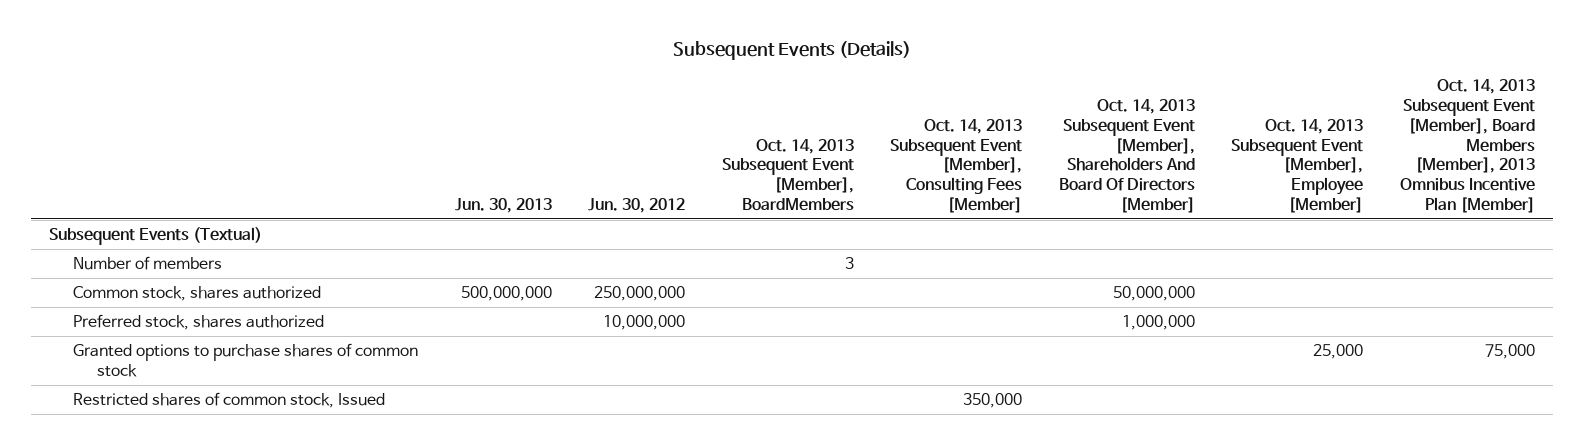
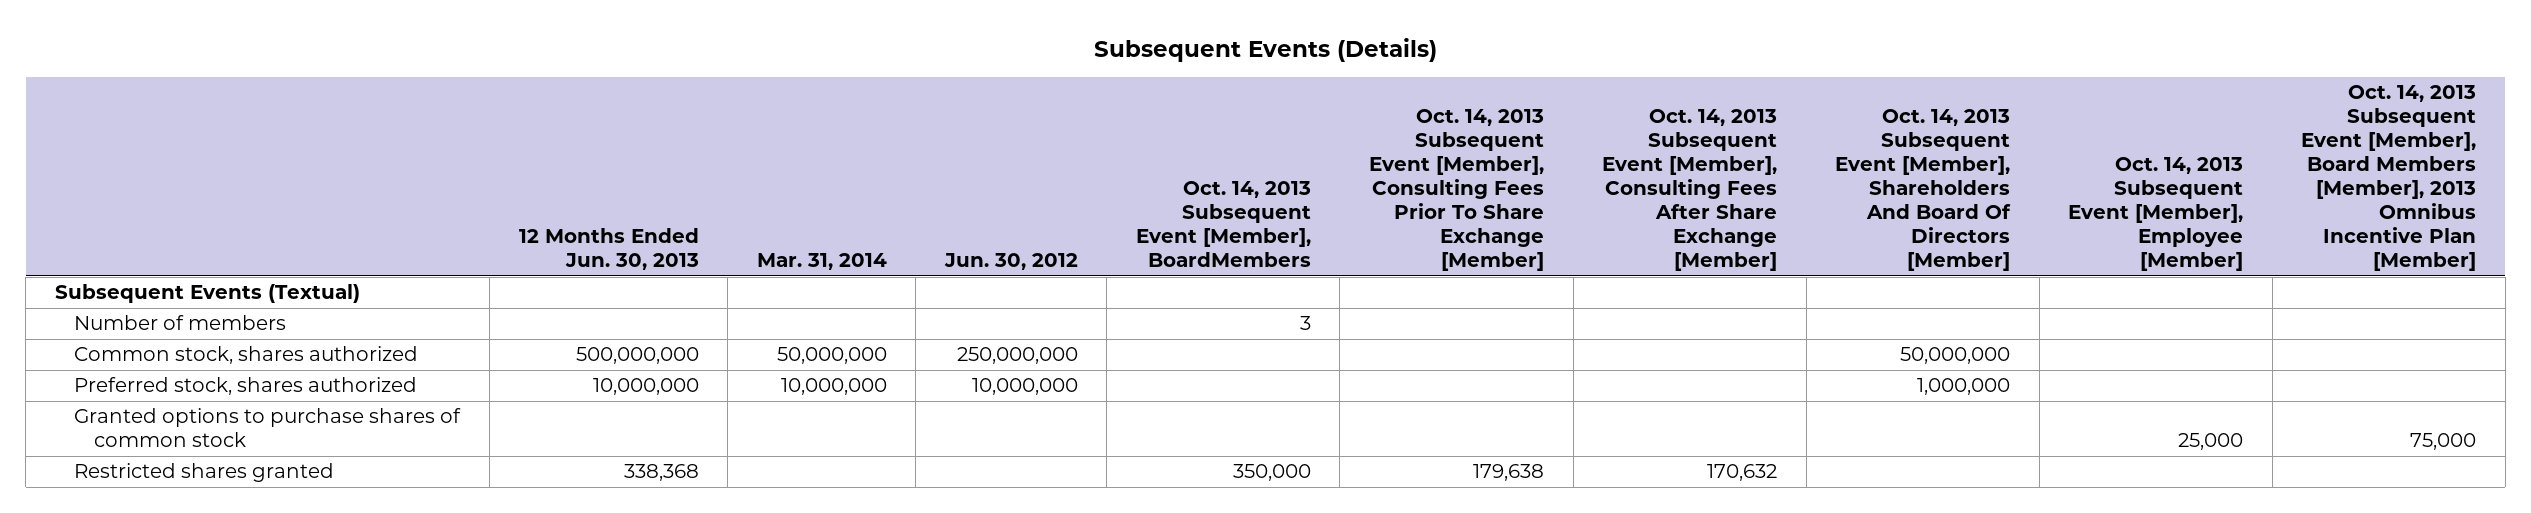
[454,198,552,214] Jun. 30, 2013 -> none
[890,118,1023,214] Oct. 14, 2013 Subsequent Event [Member], Consulting Fees [Member] -> none
none -> [518,228,699,271] 12 Months Ended Jun. 30, 2013
none -> [756,253,887,271] Mar. 31, 2014
none -> [1368,108,1544,272] Oct. 14, 2013 Subsequent Event [Member], Consulting Fees Prior To Share Exchange [Member]
none -> [1602,108,1778,272] Oct. 14, 2013 Subsequent Event [Member], Consulting Fees After Share Exchange [Member]
[73,392,386,409] Restricted shares of common stock, Issued -> none
none -> [74,463,335,483] Restricted shares granted

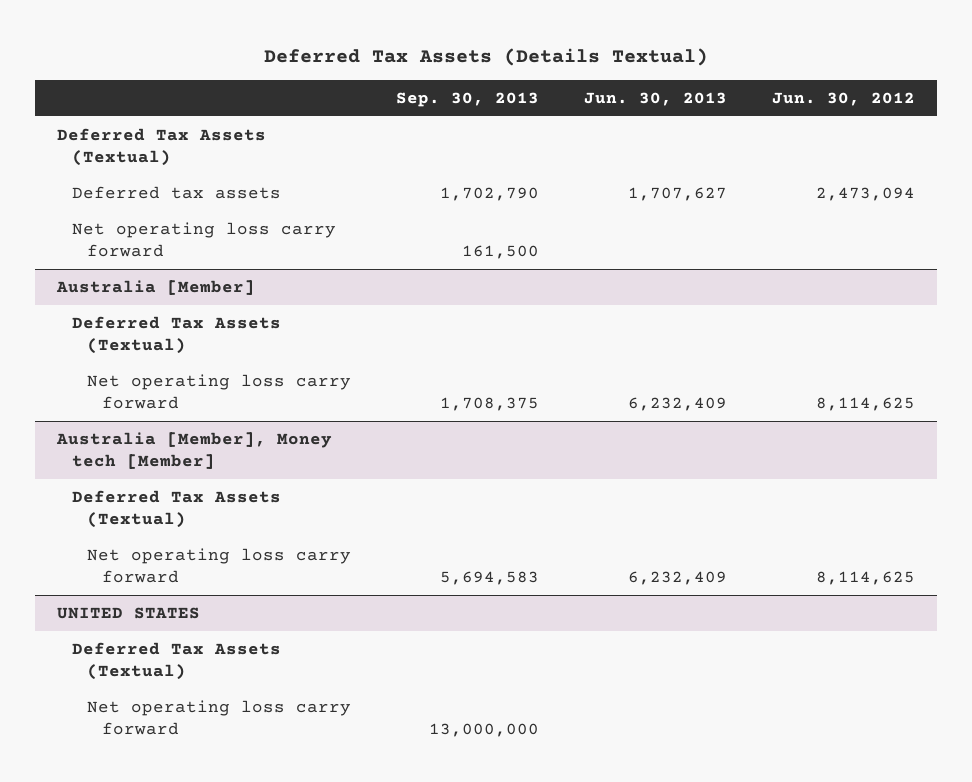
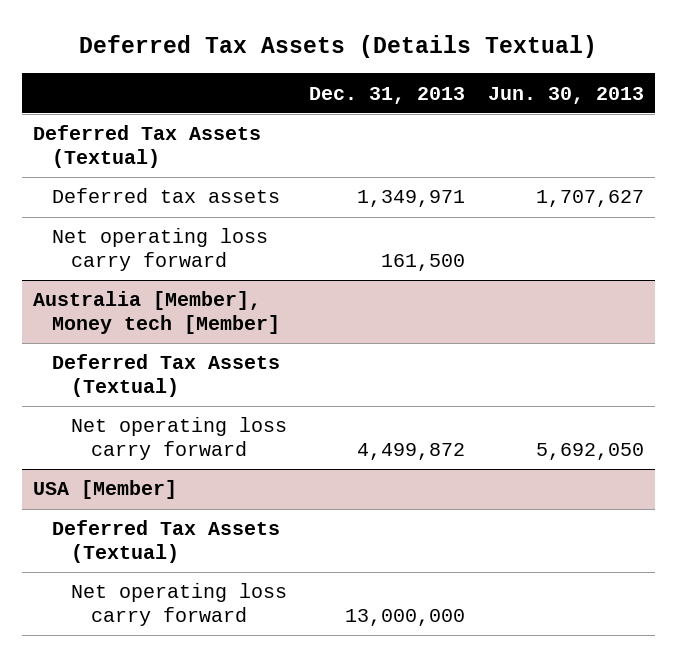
[395,91,539,107] Sep. 30, 2013 -> none
[771,91,915,106] Jun. 30, 2012 -> none
none -> [309,86,466,104] Dec. 31, 2013
[56,280,256,296] Australia [Member] -> none
[72,316,282,355] Deferred Tax Assets (Textual) -> none
[86,374,351,410] Net operating loss carry forward -> none
[57,607,201,620] UNITED STATES -> none
[72,642,282,681] Deferred Tax Assets (Textual) -> none
[86,700,351,736] Net operating loss carry forward -> none
[627,571,727,586] 6,232,409 -> [535,442,644,460] 5,692,050
none -> [32,480,177,500] USA [Member]
none -> [52,520,281,563] Deferred Tax Assets (Textual)
none -> [71,583,288,626] Net operating loss carry forward

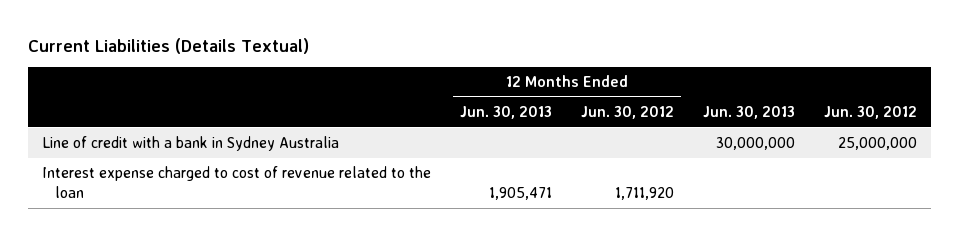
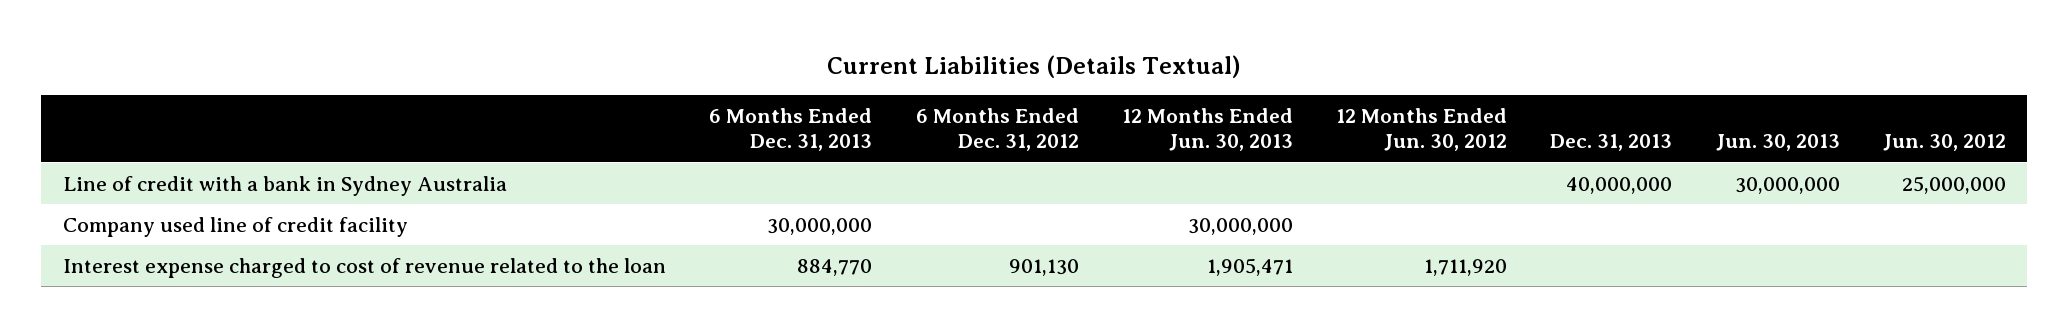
none -> [709,107,873,152] 6 Months Ended Dec. 31, 2013
none -> [915,107,1079,152] 6 Months Ended Dec. 31, 2012
none -> [1550,134,1673,152] Dec. 31, 2013
none -> [63,216,409,237] Company used line of credit facility

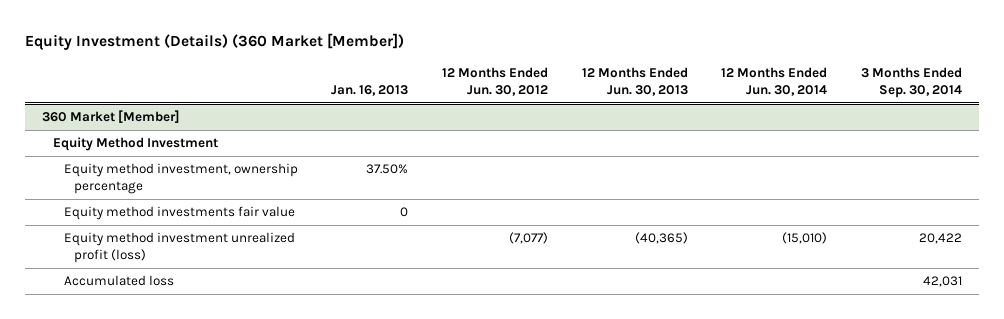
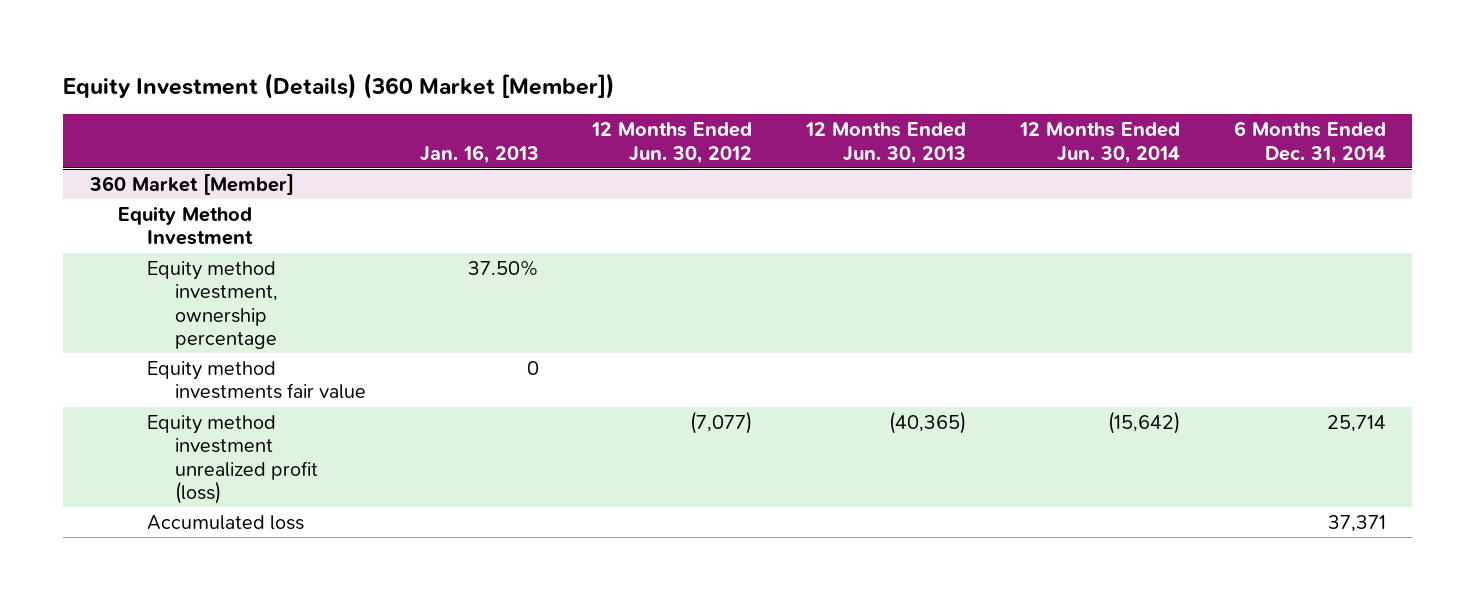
[860,67,962,98] 3 Months Ended Sep. 30, 2014 -> none
none -> [1233,121,1386,164] 6 Months Ended Dec. 31, 2014
[782,232,828,245] (15,010) -> [1107,411,1180,435] (15,642)

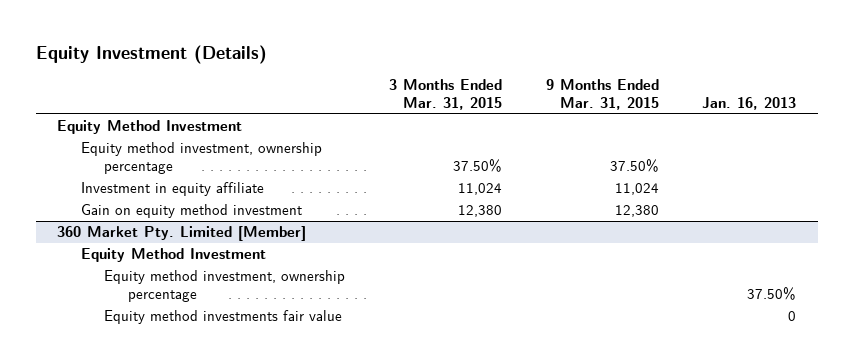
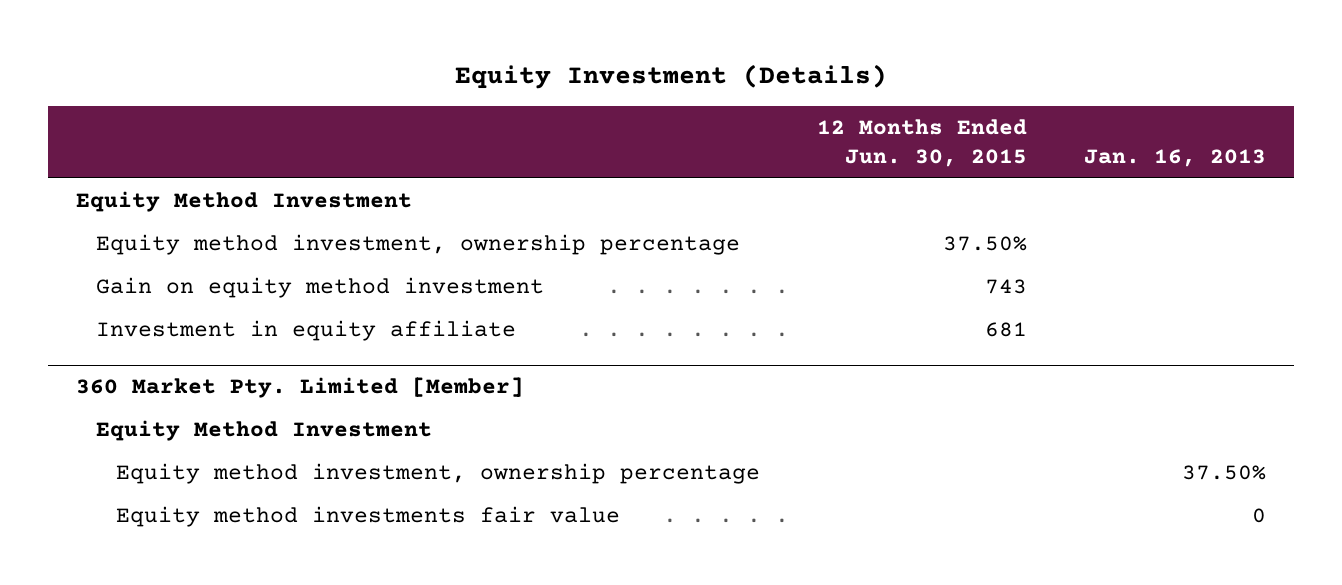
[388,79,502,111] 3 Months Ended Mar. 31, 2015 -> none
[545,79,659,111] 9 Months Ended Mar. 31, 2015 -> none
none -> [816,119,1027,167] 12 Months Ended Jun. 30, 2015
[80,182,264,197] Investment in equity affiliate -> [96,319,517,341] Investment in equity affiliate

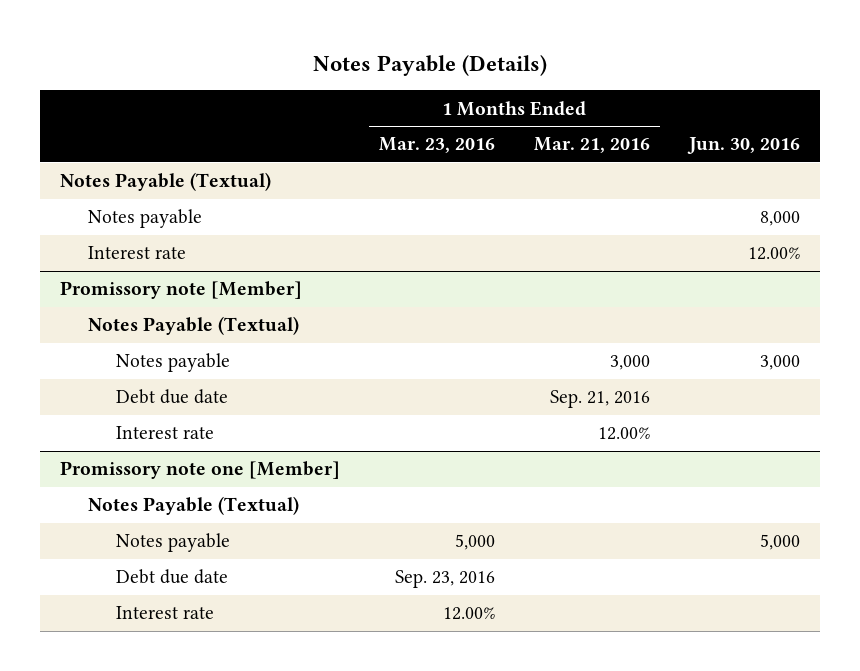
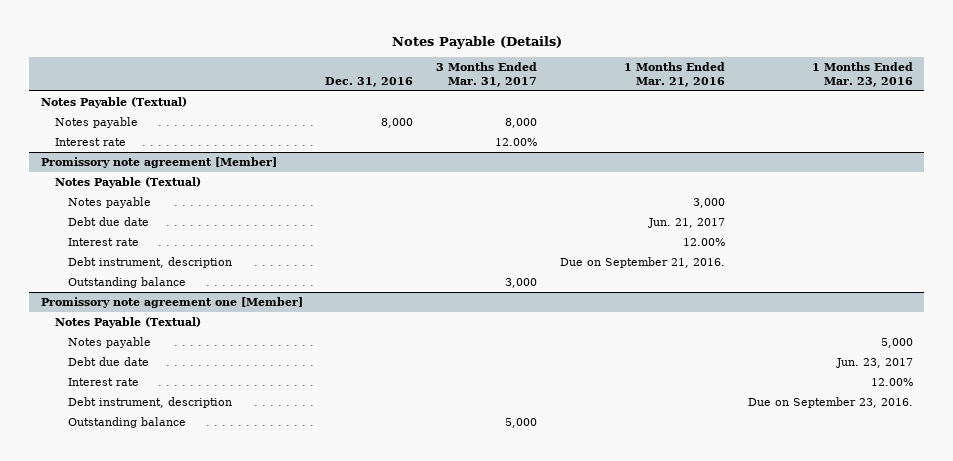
[687,137,801,155] Jun. 30, 2016 -> none
none -> [325,76,414,87] Dec. 31, 2016
none -> [436,62,538,87] 3 Months Ended Mar. 31, 2017
[59,281,302,300] Promissory note [Member] -> [40,157,277,169] Promissory note agreement [Member]
[549,390,650,409] Sep. 21, 2016 -> [647,218,725,229] Jun. 21, 2017
none -> [68,257,233,269] Debt instrument, description
none -> [68,277,187,289] Outstanding balance
[59,461,340,480] Promissory note one [Member] -> [40,297,303,309] Promissory note agreement one [Member]
[394,570,495,589] Sep. 23, 2016 -> [835,358,913,369] Jun. 23, 2017
none -> [68,397,233,409] Debt instrument, description
none -> [68,417,187,429] Outstanding balance

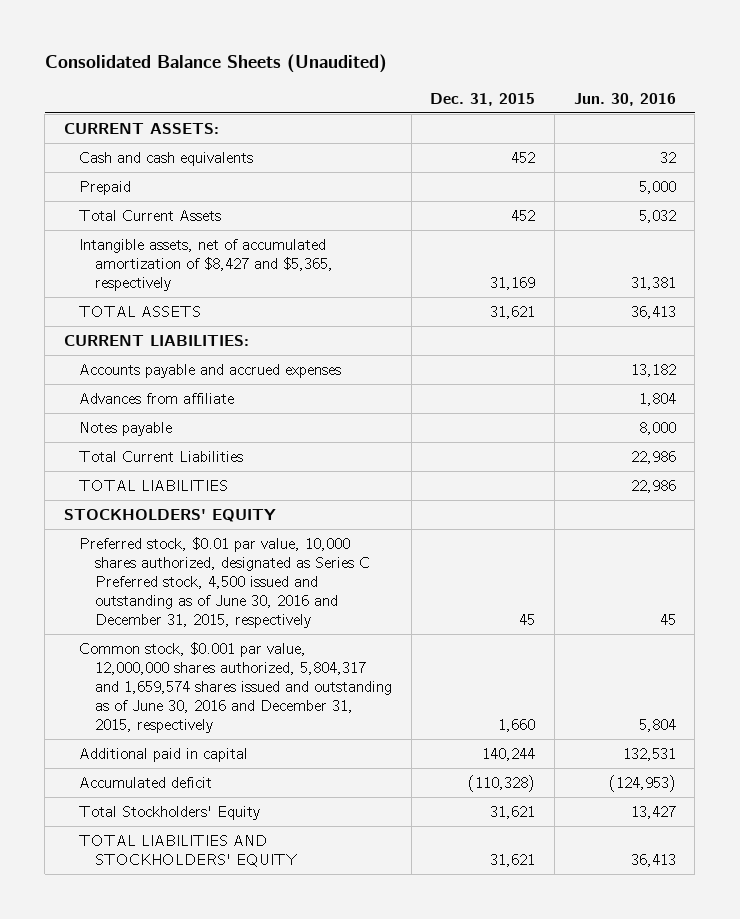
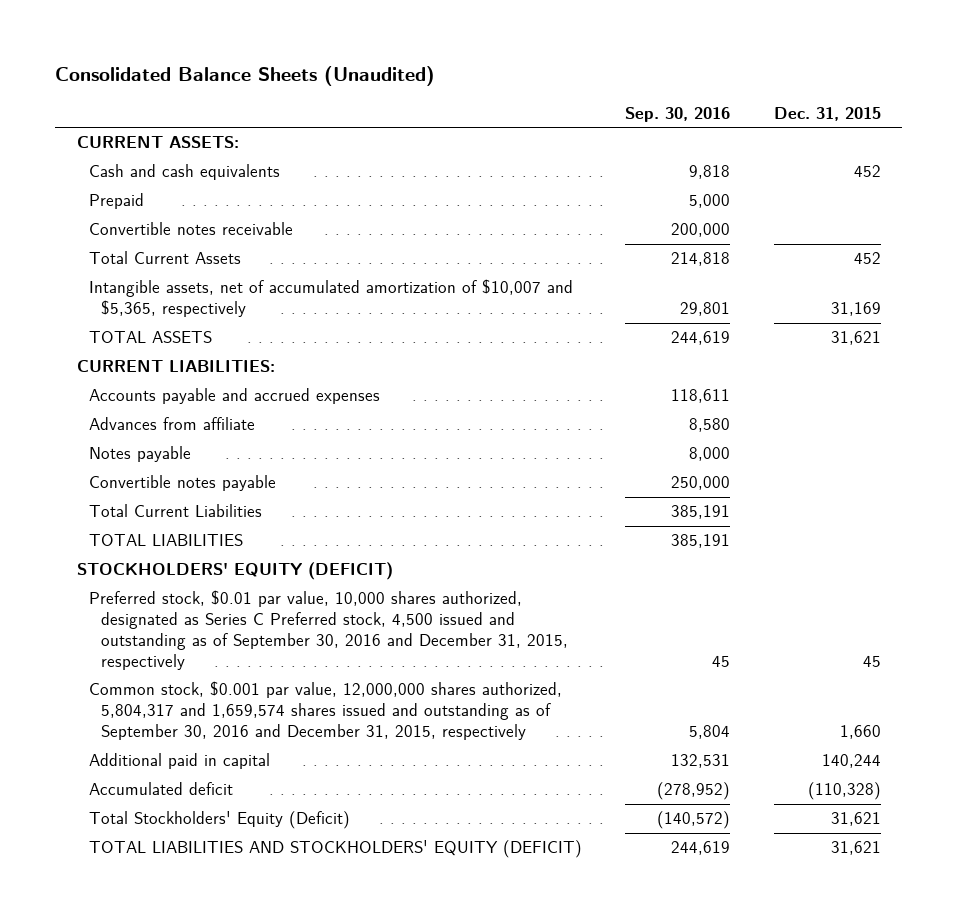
[573,92,676,106] Jun. 30, 2016 -> none
none -> [625,106,731,122] Sep. 30, 2016
none -> [89,222,294,236] Convertible notes receivable
[79,238,333,291] Intangible assets, net of accumulated amortization of $8,427 and $5,365, respectively -> [89,279,574,318] Intangible assets, net of accumulated amortization of $10,007 and $5,365, respectively
none -> [89,475,277,492] Convertible notes payable
[63,508,276,522] STOCKHOLDERS' EQUITY -> [76,562,393,581] STOCKHOLDERS' EQUITY (DEFICIT)
[79,536,370,628] Preferred stock, $0.01 par value, 10,000 shares authorized, designated as Series C Preferred stock, 4,500 issued and outstanding as of June 30, 2016 and December 31, 2015, respectively -> [89,590,569,671] Preferred stock, $0.01 par value, 10,000 shares authorized, designated as Series C Preferred stock, 4,500 issued and outstanding as of September 30, 2016 and December 31, 2015, respectively
[79,641,392,733] Common stock, $0.001 par value, 12,000,000 shares authorized, 5,804,317 and 1,659,574 shares issued and outstanding as of June 30, 2016 and December 31, 2015, respectively -> [89,681,563,741] Common stock, $0.001 par value, 12,000,000 shares authorized, 5,804,317 and 1,659,574 shares issued and outstanding as of September 30, 2016 and December 31, 2015, respectively
[79,805,261,820] Total Stockholders' Equity -> [89,811,351,830] Total Stockholders' Equity (Deficit)
[79,834,297,867] TOTAL LIABILITIES AND STOCKHOLDERS' EQUITY -> [89,840,583,859] TOTAL LIABILITIES AND STOCKHOLDERS' EQUITY (DEFICIT)

